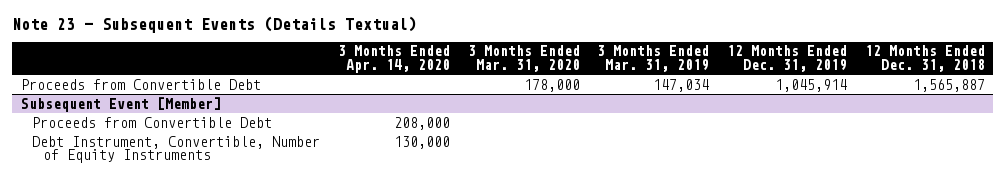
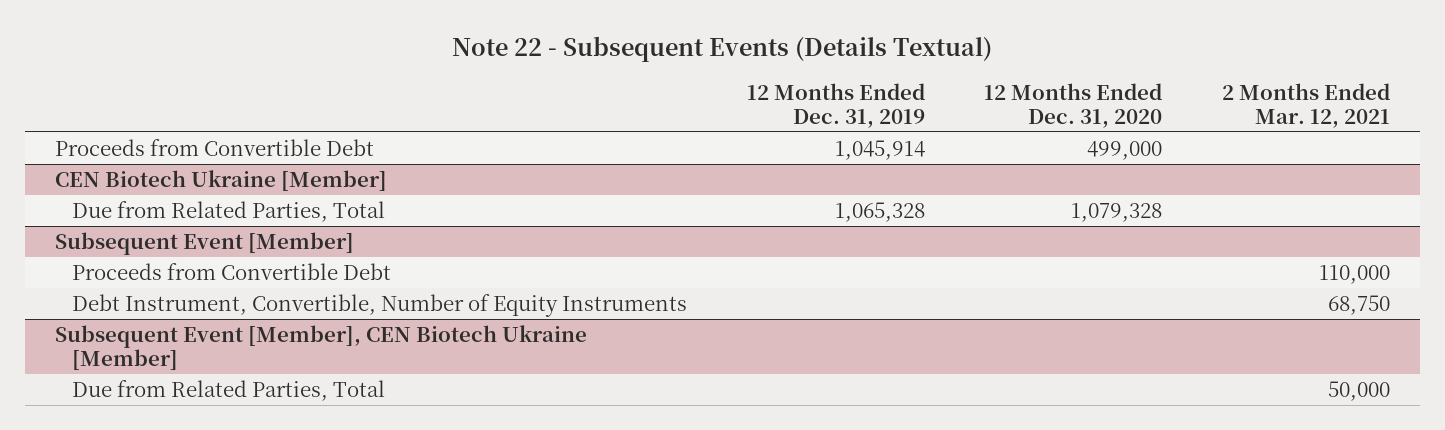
[12,16,418,34] Note 23 - Subsequent Events (Details Textual) -> [452,36,993,63] Note 22 - Subsequent Events (Details Textual)
[337,45,450,73] 3 Months Ended Apr. 14, 2020 -> none
[467,45,580,72] 3 Months Ended Mar. 31, 2020 -> none
[597,45,710,72] 3 Months Ended Mar. 31, 2019 -> none
[864,45,985,72] 12 Months Ended Dec. 31, 2018 -> none
none -> [984,82,1163,128] 12 Months Ended Dec. 31, 2020
none -> [1221,82,1390,128] 2 Months Ended Mar. 12, 2021
none -> [54,170,387,192] CEN Biotech Ukraine [Member]
none -> [71,201,385,223] Due from Related Parties, Total
none -> [54,325,587,370] Subsequent Event [Member], CEN Biotech Ukraine [Member]
none -> [71,380,385,402] Due from Related Parties, Total

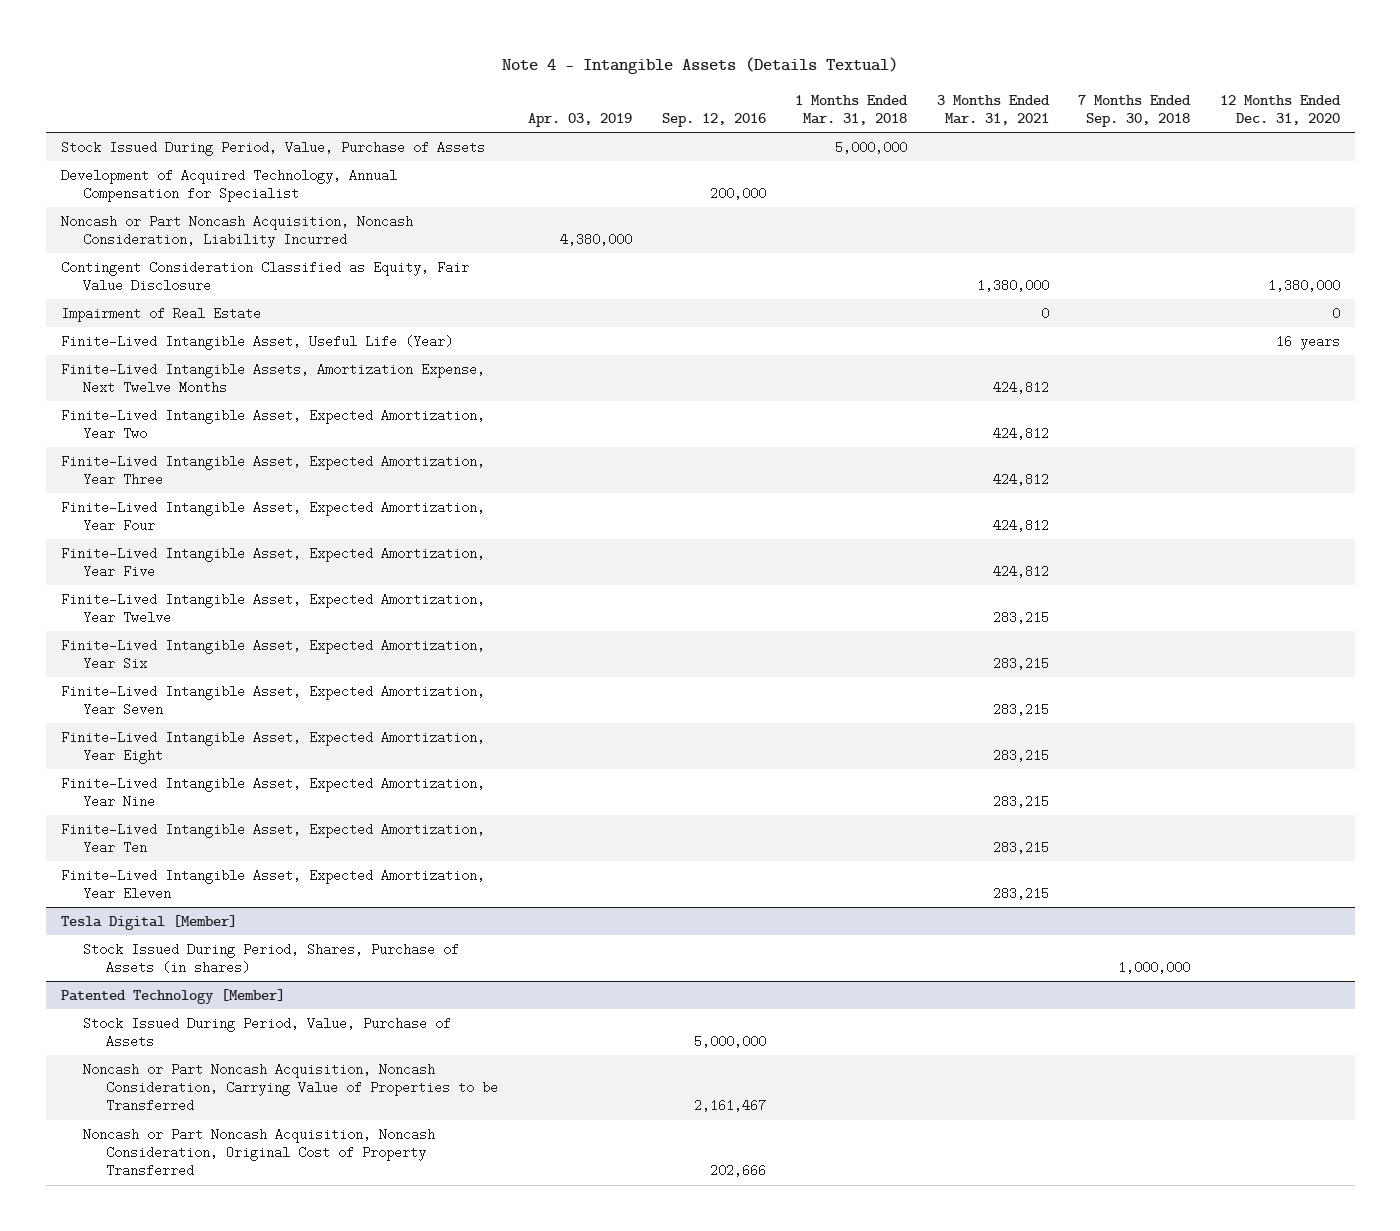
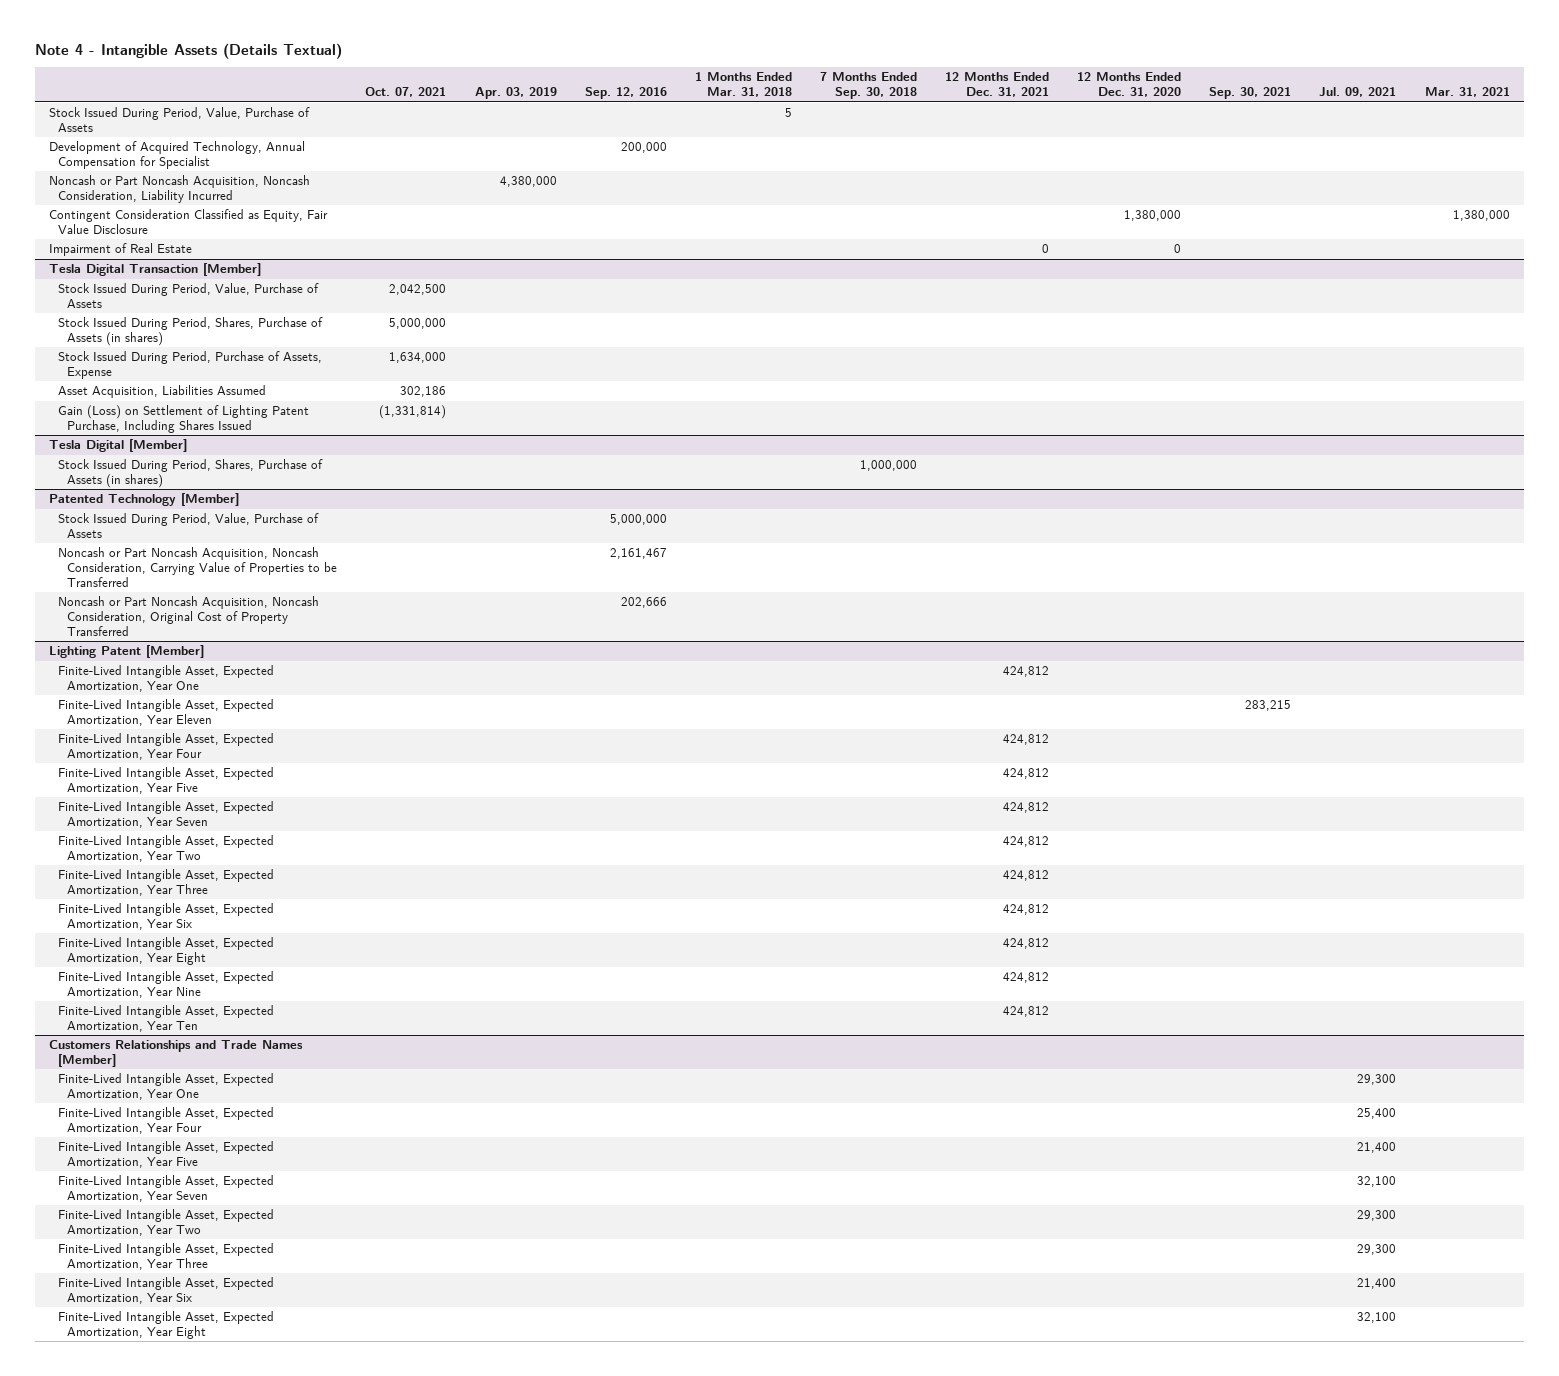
[936,94,1050,126] 3 Months Ended Mar. 31, 2021 -> none
none -> [365,87,447,98] Oct. 07, 2021
none -> [945,72,1050,98] 12 Months Ended Dec. 31, 2021
none -> [1209,87,1292,100] Sep. 30, 2021
none -> [1319,87,1397,98] Jul. 09, 2021
none -> [1424,87,1510,98] Mar. 31, 2021
[835,140,908,154] 5,000,000 -> [784,108,792,118] 5
[60,334,453,350] Finite-Lived Intangible Asset, Useful Life (Year) -> none
[60,362,485,395] Finite-Lived Intangible Assets, Amortization Expense, Next Twelve Months -> none
[60,408,485,441] Finite-Lived Intangible Asset, Expected Amortization, Year Two -> none
[60,454,485,487] Finite-Lived Intangible Asset, Expected Amortization, Year Three -> none
[60,500,485,533] Finite-Lived Intangible Asset, Expected Amortization, Year Four -> none
[60,546,485,579] Finite-Lived Intangible Asset, Expected Amortization, Year Five -> none
[60,592,485,625] Finite-Lived Intangible Asset, Expected Amortization, Year Twelve -> none
[60,638,485,671] Finite-Lived Intangible Asset, Expected Amortization, Year Six -> none
[60,684,485,717] Finite-Lived Intangible Asset, Expected Amortization, Year Seven -> none
[60,730,485,765] Finite-Lived Intangible Asset, Expected Amortization, Year Eight -> none
[60,776,485,809] Finite-Lived Intangible Asset, Expected Amortization, Year Nine -> none
[60,822,485,855] Finite-Lived Intangible Asset, Expected Amortization, Year Ten -> none
[60,868,485,901] Finite-Lived Intangible Asset, Expected Amortization, Year Eleven -> none
none -> [49,263,262,277] Tesla Digital Transaction [Member]
none -> [58,283,320,308] Stock Issued During Period, Value, Purchase of Assets
none -> [58,317,324,346] Stock Issued During Period, Shares, Purchase of Assets (in shares)
none -> [58,351,323,379] Stock Issued During Period, Purchase of Assets, Expense
none -> [58,385,267,399] Asset Acquisition, Liabilities Assumed
none -> [58,405,310,433] Gain (Loss) on Settlement of Lighting Patent Purchase, Including Shares Issued
none -> [49,645,205,659] Lighting Patent [Member]
none -> [58,665,275,692] Finite-Lived Intangible Asset, Expected Amortization, Year One
none -> [58,699,275,726] Finite-Lived Intangible Asset, Expected Amortization, Year Eleven
none -> [58,733,275,760] Finite-Lived Intangible Asset, Expected Amortization, Year Four
none -> [58,767,275,794] Finite-Lived Intangible Asset, Expected Amortization, Year Five
none -> [58,801,275,828] Finite-Lived Intangible Asset, Expected Amortization, Year Seven
none -> [58,835,275,862] Finite-Lived Intangible Asset, Expected Amortization, Year Two
none -> [58,869,275,896] Finite-Lived Intangible Asset, Expected Amortization, Year Three
none -> [58,903,275,930] Finite-Lived Intangible Asset, Expected Amortization, Year Six
none -> [58,937,275,965] Finite-Lived Intangible Asset, Expected Amortization, Year Eight
none -> [58,971,275,998] Finite-Lived Intangible Asset, Expected Amortization, Year Nine
none -> [58,1005,275,1032] Finite-Lived Intangible Asset, Expected Amortization, Year Ten
none -> [49,1040,304,1067] Customers Relationships and Trade Names [Member]
none -> [58,1073,275,1100] Finite-Lived Intangible Asset, Expected Amortization, Year One
none -> [58,1107,275,1134] Finite-Lived Intangible Asset, Expected Amortization, Year Four
none -> [58,1141,275,1168] Finite-Lived Intangible Asset, Expected Amortization, Year Five
none -> [58,1175,275,1202] Finite-Lived Intangible Asset, Expected Amortization, Year Seven
none -> [58,1209,275,1236] Finite-Lived Intangible Asset, Expected Amortization, Year Two
none -> [58,1243,275,1270] Finite-Lived Intangible Asset, Expected Amortization, Year Three
none -> [58,1277,275,1304] Finite-Lived Intangible Asset, Expected Amortization, Year Six
none -> [58,1311,275,1339] Finite-Lived Intangible Asset, Expected Amortization, Year Eight

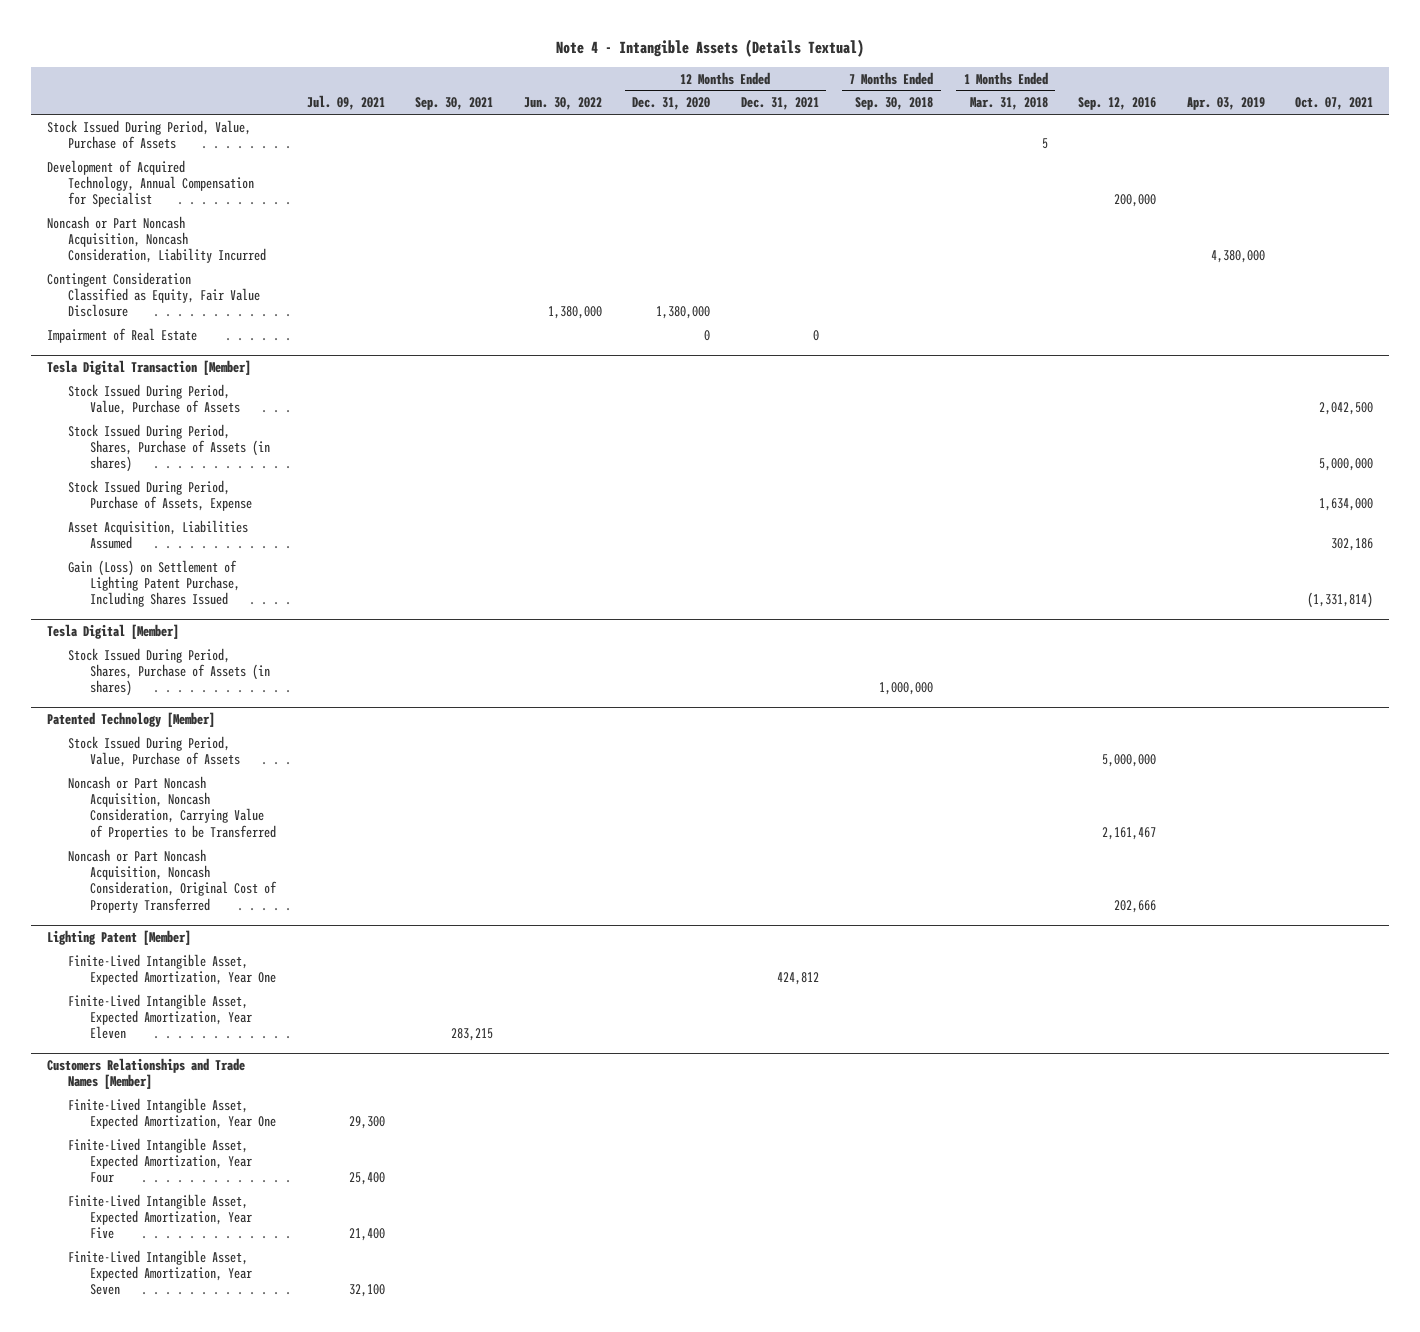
[1424,87,1510,98] Mar. 31, 2021 -> none
none -> [523,97,602,111] Jun. 30, 2022
[58,733,275,760] Finite-Lived Intangible Asset, Expected Amortization, Year Four -> none
[58,767,275,794] Finite-Lived Intangible Asset, Expected Amortization, Year Five -> none
[58,801,275,828] Finite-Lived Intangible Asset, Expected Amortization, Year Seven -> none
[58,835,275,862] Finite-Lived Intangible Asset, Expected Amortization, Year Two -> none
[58,869,275,896] Finite-Lived Intangible Asset, Expected Amortization, Year Three -> none
[58,903,275,930] Finite-Lived Intangible Asset, Expected Amortization, Year Six -> none
[58,937,275,965] Finite-Lived Intangible Asset, Expected Amortization, Year Eight -> none
[58,971,275,998] Finite-Lived Intangible Asset, Expected Amortization, Year Nine -> none
[58,1005,275,1032] Finite-Lived Intangible Asset, Expected Amortization, Year Ten -> none
[58,1209,275,1236] Finite-Lived Intangible Asset, Expected Amortization, Year Two -> none
[58,1243,275,1270] Finite-Lived Intangible Asset, Expected Amortization, Year Three -> none
[58,1277,275,1304] Finite-Lived Intangible Asset, Expected Amortization, Year Six -> none
[58,1311,275,1339] Finite-Lived Intangible Asset, Expected Amortization, Year Eight -> none

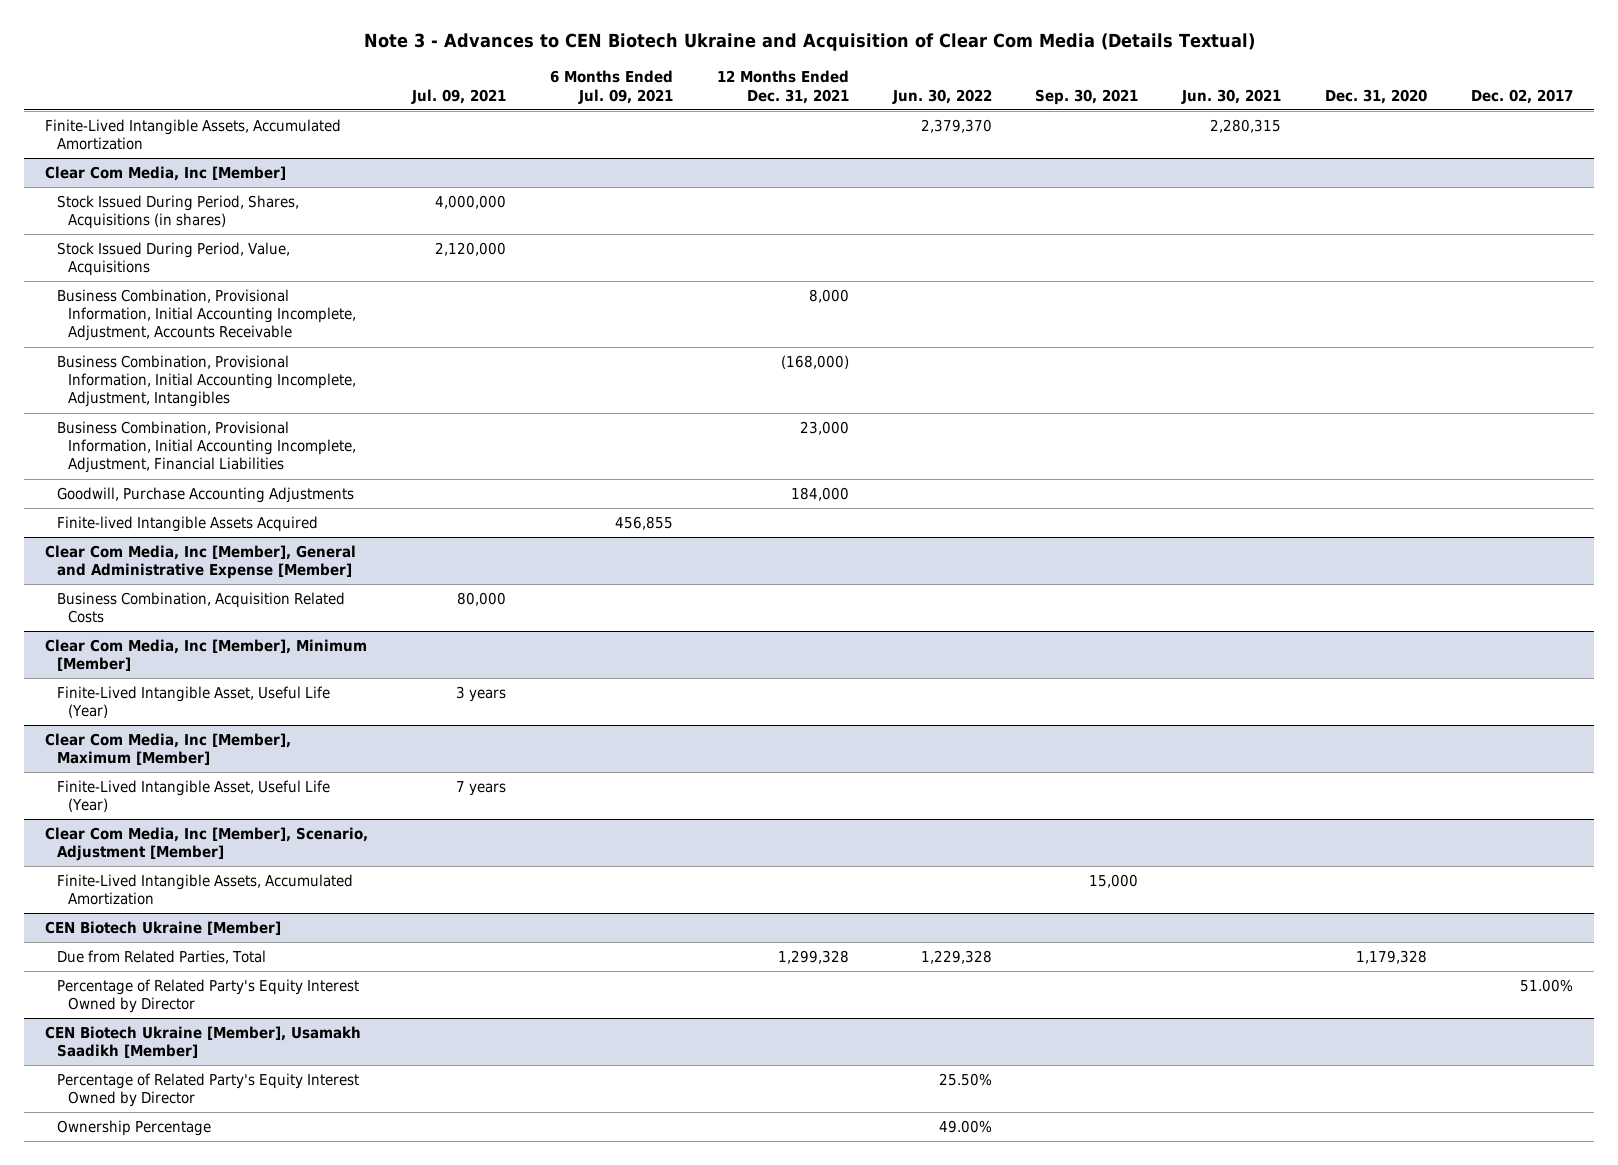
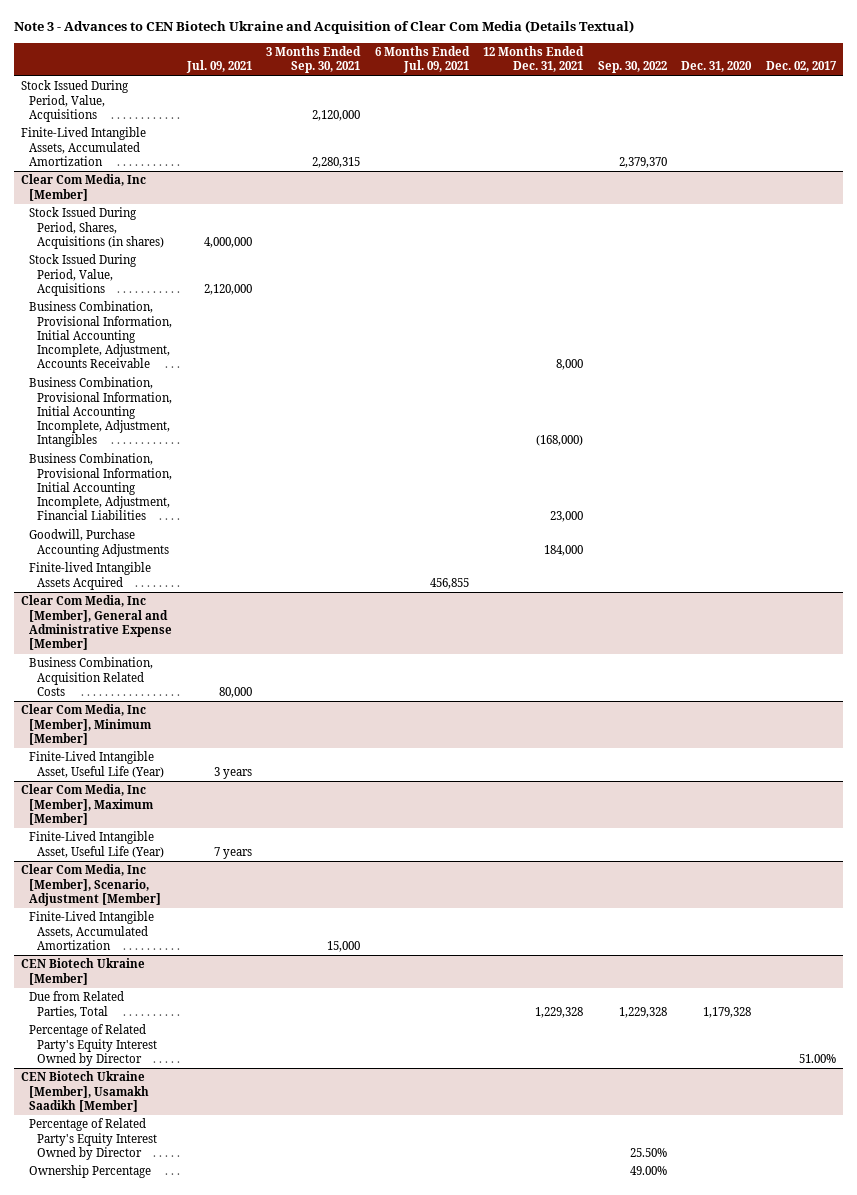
[891,88,992,104] Jun. 30, 2022 -> none
[1035,88,1139,105] Sep. 30, 2021 -> none
[1181,88,1282,104] Jun. 30, 2021 -> none
none -> [266,46,362,74] 3 Months Ended Sep. 30, 2021
none -> [597,61,667,74] Sep. 30, 2022
none -> [21,80,130,122] Stock Issued During Period, Value, Acquisitions
[777,950,849,965] 1,299,328 -> [535,1006,584,1018] 1,229,328

